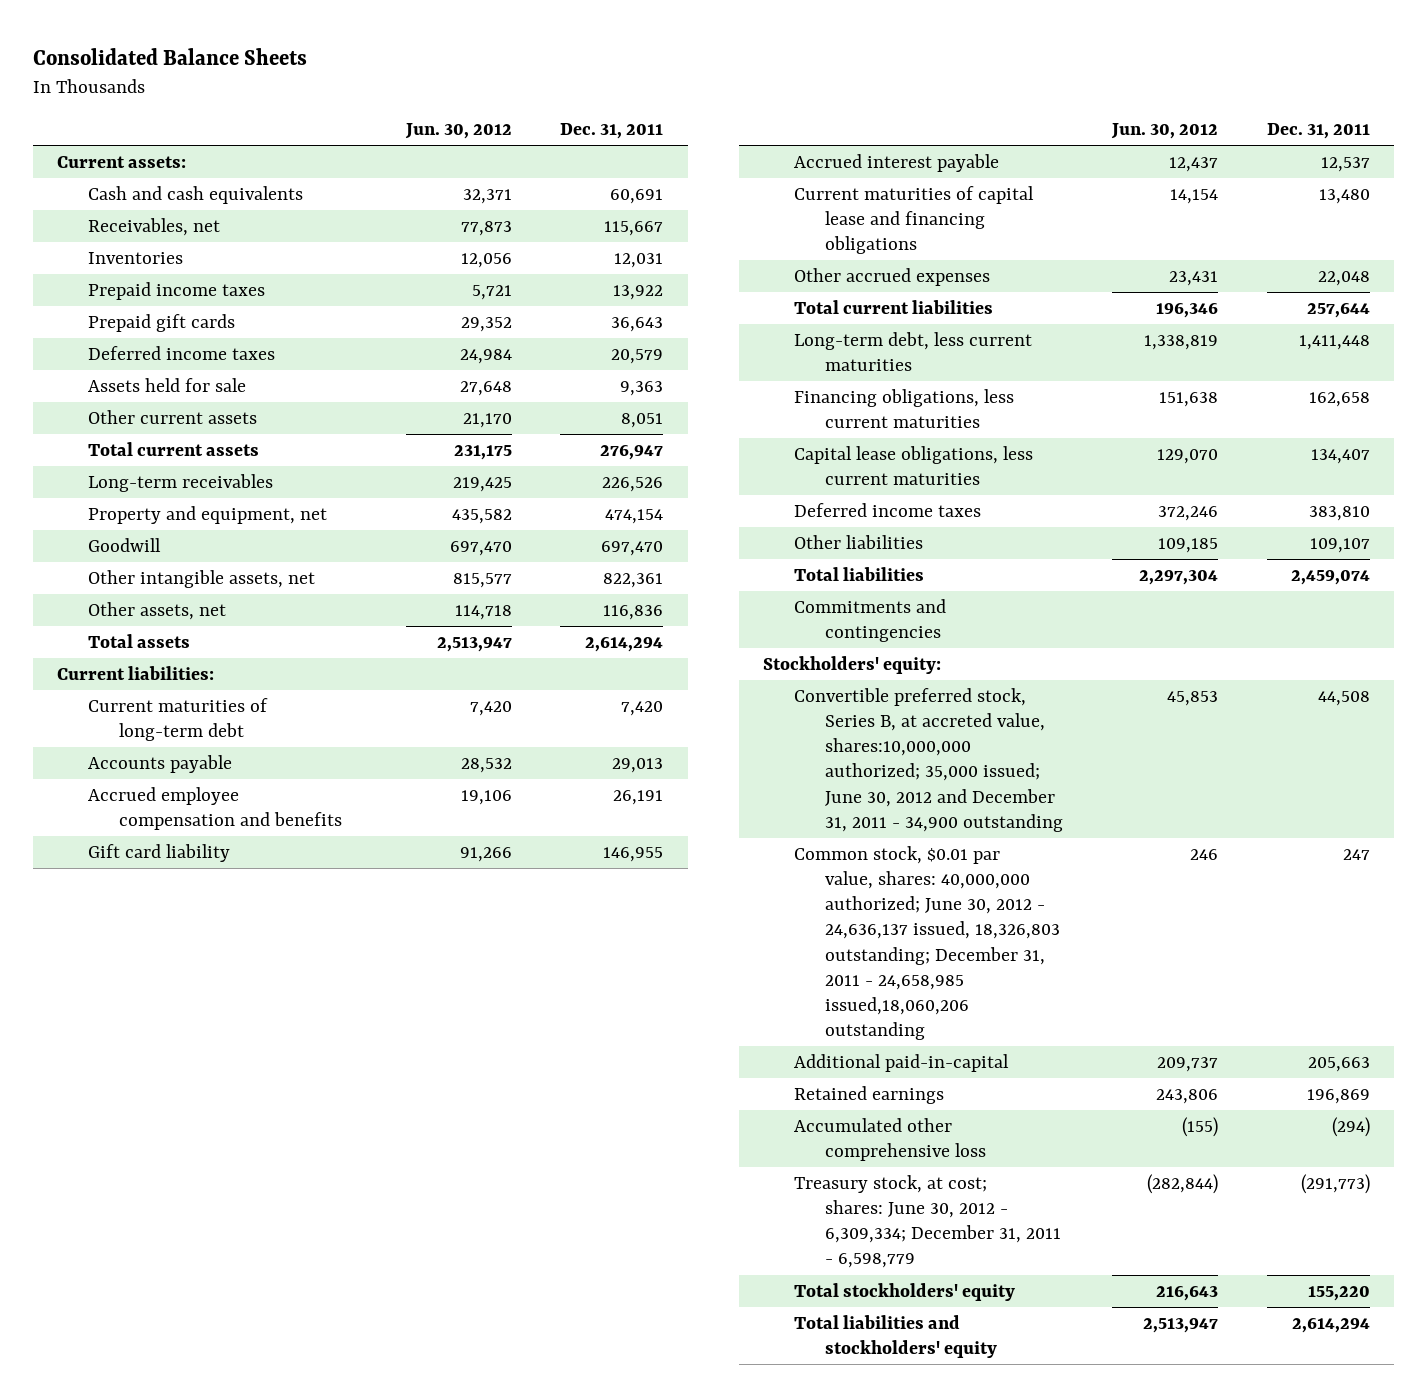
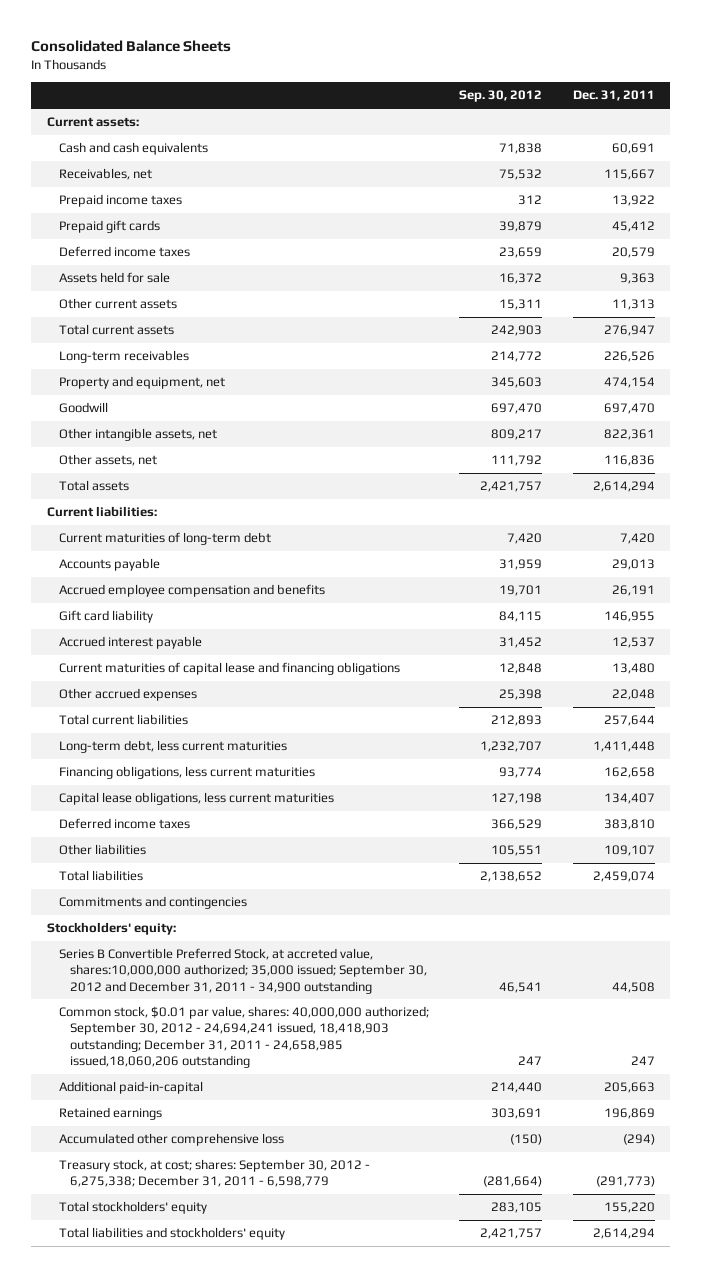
[404,123,512,140] Jun. 30, 2012 -> none
none -> [459,90,543,103] Sep. 30, 2012
[88,251,184,264] Inventories -> none
[611,316,664,332] 36,643 -> [611,221,655,233] 45,412
[621,412,664,428] 8,051 -> [611,299,655,311] 11,313
[794,687,1064,832] Convertible preferred stock, Series B, at accreted value, shares:10,000,000 authorized; 35,000 issued; June 30, 2012 and December 31, 2011 - 34,900 outstanding -> [58,948,428,994] Series B Convertible Preferred Stock, at accreted value, shares:10,000,000 authorized; 35,000 issued; September 30, 2012 and December 31, 2011 - 34,900 outstanding
[794,845,1061,1041] Common stock, $0.01 par value, shares: 40,000,000 authorized; June 30, 2012 - 24,636,137 issued, 18,326,803 outstanding; December 31, 2011 - 24,658,985 issued,18,060,206 outstanding -> [58,1006,429,1068] Common stock, $0.01 par value, shares: 40,000,000 authorized; September 30, 2012 - 24,694,241 issued, 18,418,903 outstanding; December 31, 2011 - 24,658,985 issued,18,060,206 outstanding
[794,1174,1062,1269] Treasury stock, at cost; shares: June 30, 2012 - 6,309,334; December 31, 2011 - 6,598,779 -> [58,1159,370,1188] Treasury stock, at cost; shares: September 30, 2012 - 6,275,338; December 31, 2011 - 6,598,779

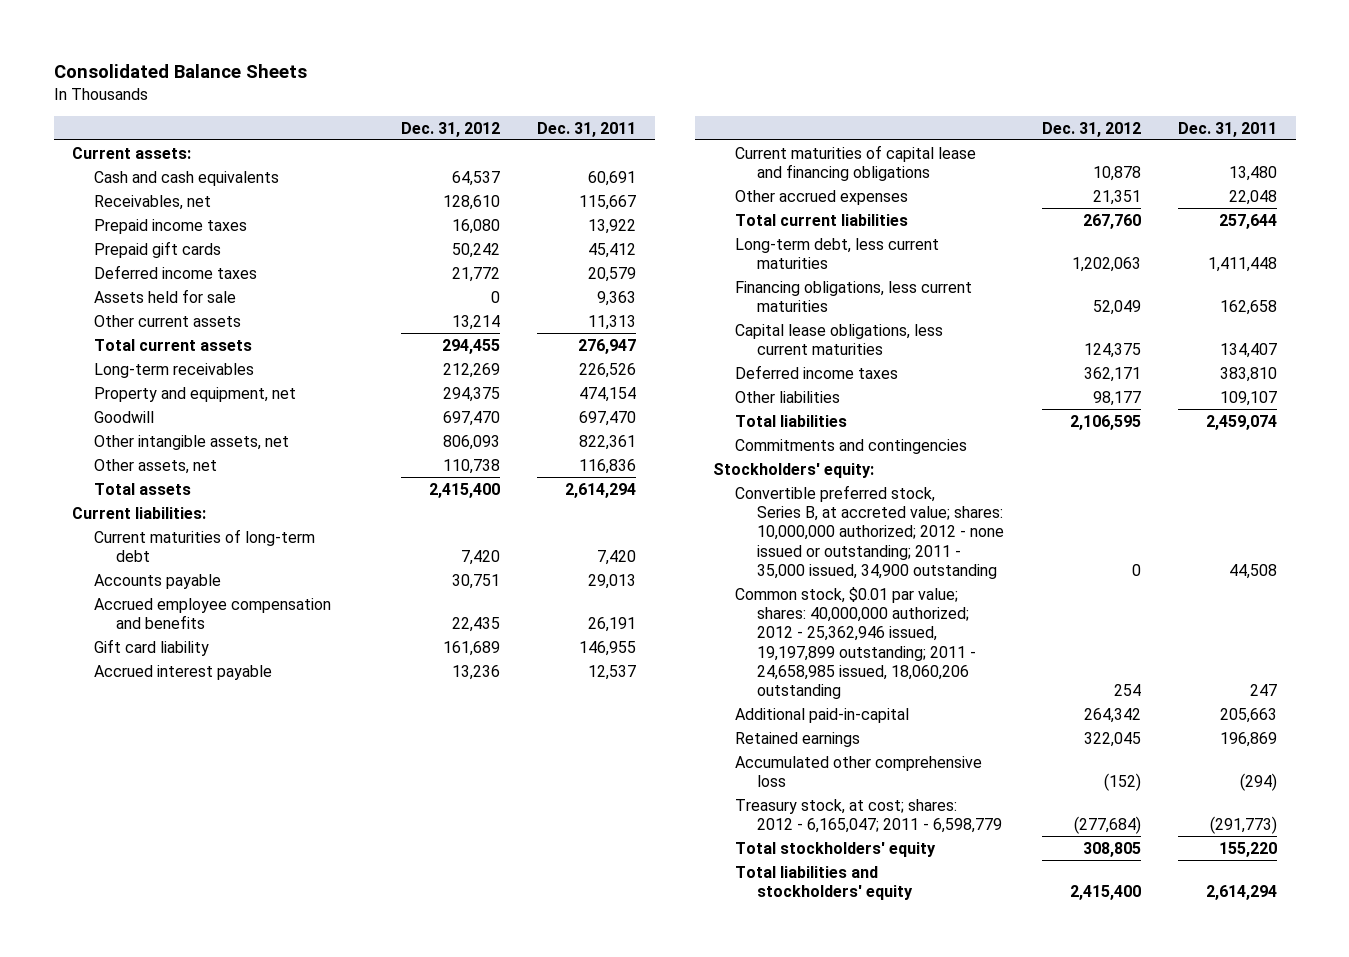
[459,90,543,103] Sep. 30, 2012 -> none
none -> [400,121,500,137] Dec. 31, 2012
[58,948,428,994] Series B Convertible Preferred Stock, at accreted value, shares:10,000,000 authorized; 35,000 issued; September 30, 2012 and December 31, 2011 - 34,900 outstanding -> [735,484,1005,579] Convertible preferred stock, Series B, at accreted value; shares: 10,000,000 authorized; 2012 - none issued or outstanding; 2011 - 35,000 issued, 34,900 outstanding
[58,1006,429,1068] Common stock, $0.01 par value, shares: 40,000,000 authorized; September 30, 2012 - 24,694,241 issued, 18,418,903 outstanding; December 31, 2011 - 24,658,985 issued,18,060,206 outstanding -> [735,586,977,700] Common stock, $0.01 par value; shares: 40,000,000 authorized; 2012 - 25,362,946 issued, 19,197,899 outstanding; 2011 - 24,658,985 issued, 18,060,206 outstanding
[58,1159,370,1188] Treasury stock, at cost; shares: September 30, 2012 - 6,275,338; December 31, 2011 - 6,598,779 -> [735,798,1003,833] Treasury stock, at cost; shares: 2012 - 6,165,047; 2011 - 6,598,779

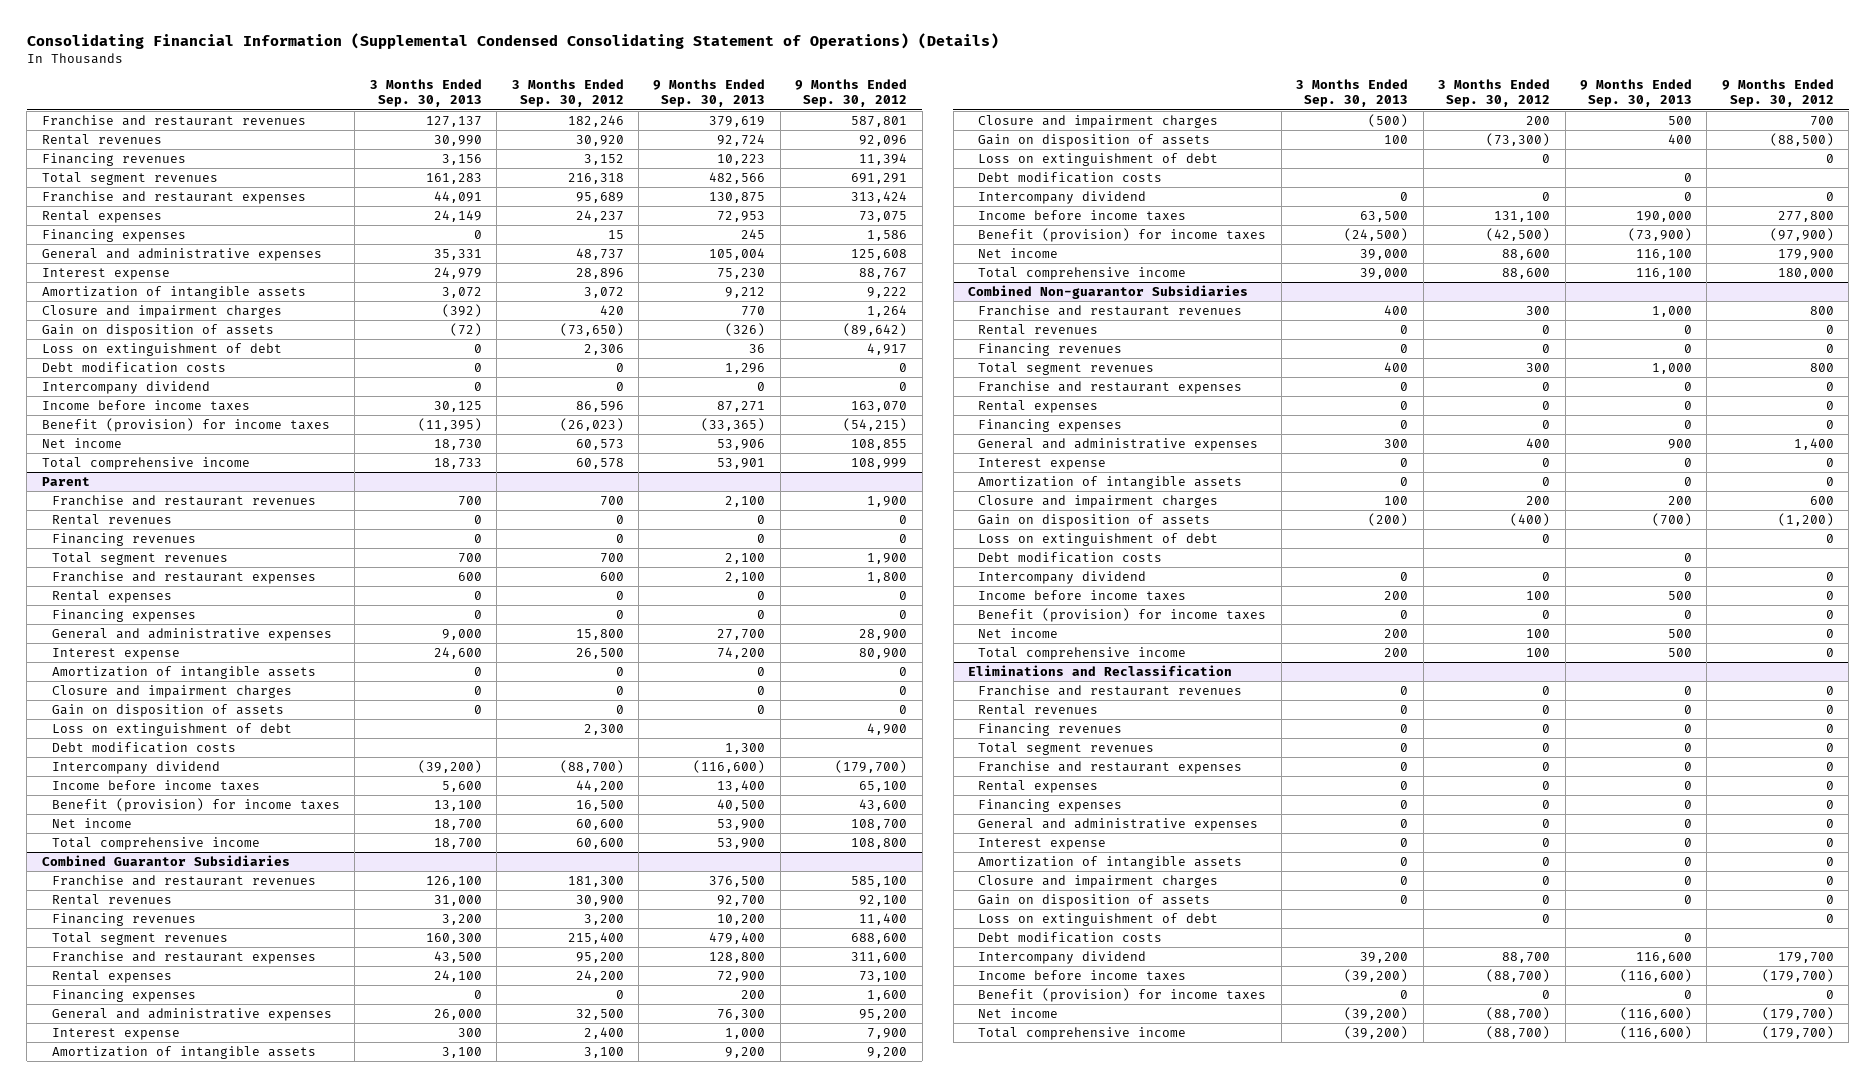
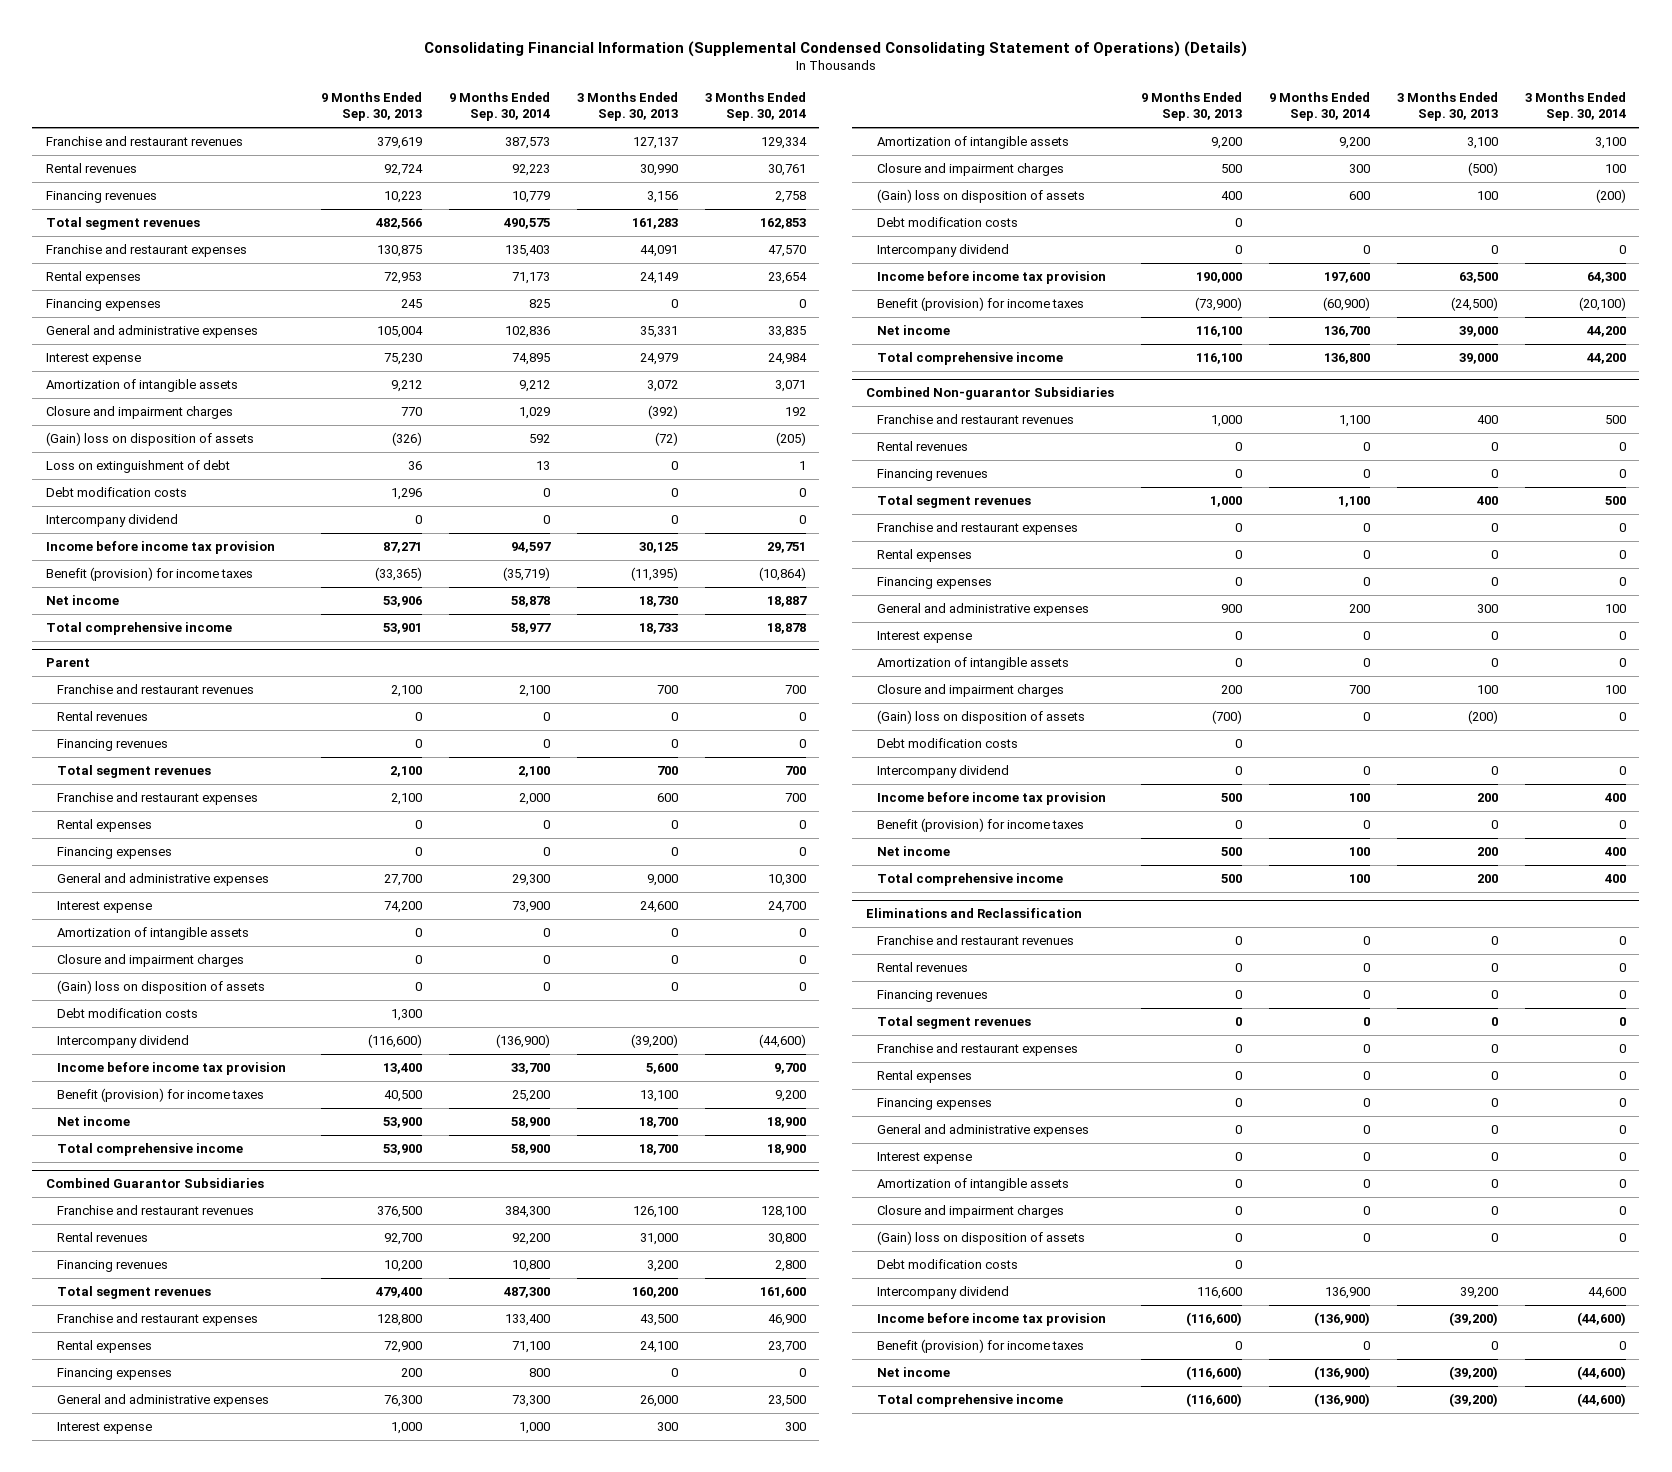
[511,79,624,108] 3 Months Ended Sep. 30, 2012 -> none
[795,79,908,108] 9 Months Ended Sep. 30, 2012 -> none
none -> [448,91,550,122] 9 Months Ended Sep. 30, 2014
none -> [704,91,806,122] 3 Months Ended Sep. 30, 2014
[41,323,274,337] Gain on disposition of assets -> [45,431,254,446] (Gain) loss on disposition of assets
[41,399,250,411] Income before income taxes -> [45,540,275,554] Income before income tax provision
[51,722,292,736] Loss on extinguishment of debt -> none
[51,703,284,717] Gain on disposition of assets -> [56,979,265,994] (Gain) loss on disposition of assets
[51,779,260,791] Income before income taxes -> [56,1061,286,1075] Income before income tax provision
[425,932,482,944] 160,300 -> [631,1286,678,1298] 160,200
[978,152,1219,166] Loss on extinguishment of debt -> none
[978,133,1211,147] Gain on disposition of assets -> [876,188,1085,203] (Gain) loss on disposition of assets
[978,209,1187,221] Income before income taxes -> [876,270,1106,284] Income before income tax provision
[978,532,1219,546] Loss on extinguishment of debt -> none
[978,513,1211,527] Gain on disposition of assets -> [876,709,1085,724] (Gain) loss on disposition of assets
[978,589,1187,601] Income before income taxes -> [876,791,1106,805] Income before income tax provision
[978,912,1219,926] Loss on extinguishment of debt -> none
[978,893,1211,907] Gain on disposition of assets -> [876,1230,1085,1245] (Gain) loss on disposition of assets
[978,969,1187,981] Income before income taxes -> [876,1312,1106,1326] Income before income tax provision

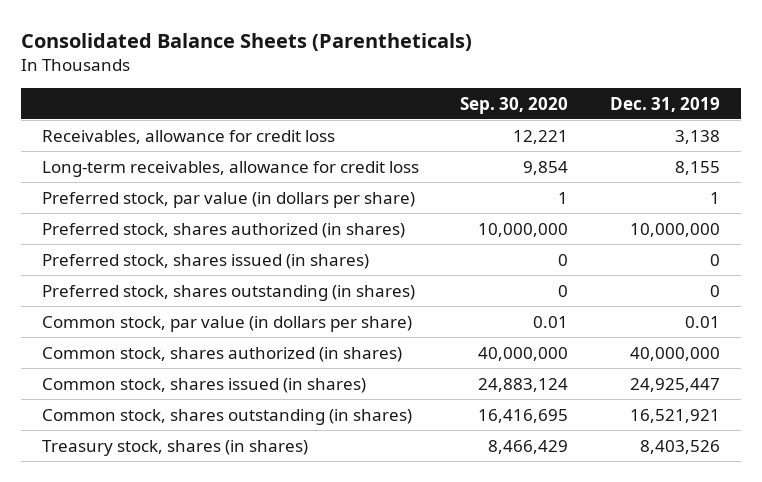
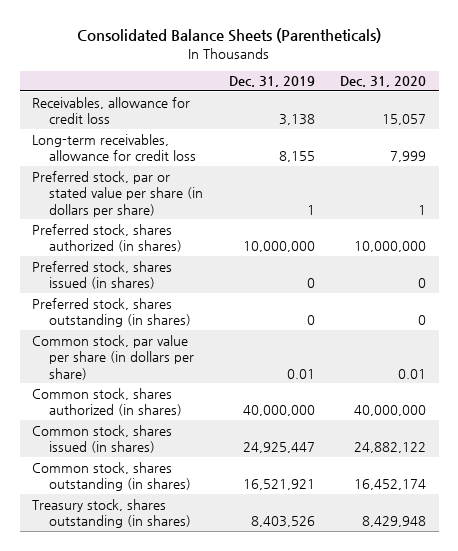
[460,96,569,114] Sep. 30, 2020 -> none
none -> [339,76,426,88] Dec. 31, 2020
[41,191,415,208] Preferred stock, par value (in dollars per share) -> [32,170,204,217] Preferred stock, par or stated value per share (in dollars per share)
[41,315,412,332] Common stock, par value (in dollars per share) -> [32,334,195,380] Common stock, par value per share (in dollars per share)
[41,439,308,456] Treasury stock, shares (in shares) -> [32,498,192,529] Treasury stock, shares outstanding (in shares)

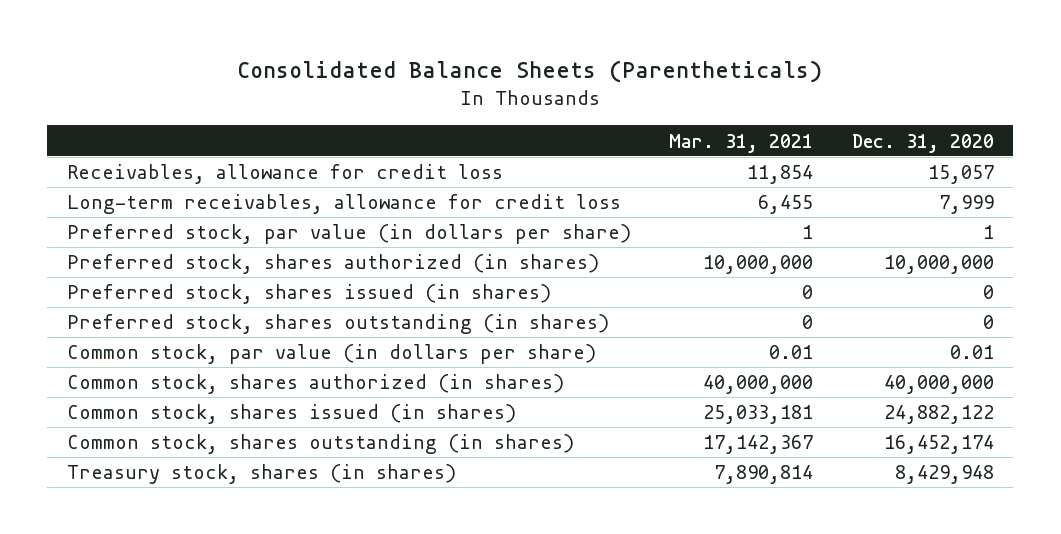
[228,76,315,88] Dec. 31, 2019 -> none
none -> [669,133,814,153] Mar. 31, 2021
[32,170,204,217] Preferred stock, par or stated value per share (in dollars per share) -> [66,224,631,245] Preferred stock, par value (in dollars per share)
[32,334,195,380] Common stock, par value per share (in dollars per share) -> [66,344,596,365] Common stock, par value (in dollars per share)
[32,498,192,529] Treasury stock, shares outstanding (in shares) -> [66,464,456,485] Treasury stock, shares (in shares)

